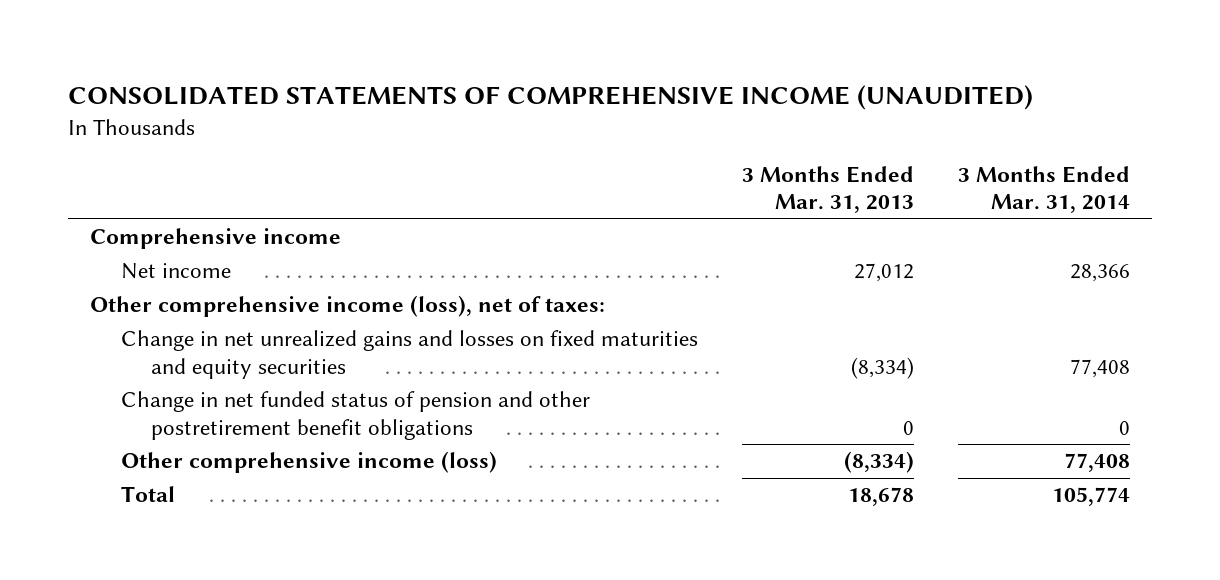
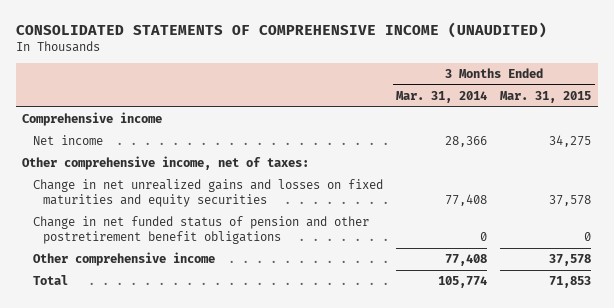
[741,165,914,214] 3 Months Ended Mar. 31, 2013 -> none
none -> [500,90,592,103] Mar. 31, 2015
[90,295,606,318] Other comprehensive income (loss), net of taxes: -> [22,156,310,171] Other comprehensive income, net of taxes:
[120,451,497,474] Other comprehensive income (loss) -> [32,252,215,267] Other comprehensive income

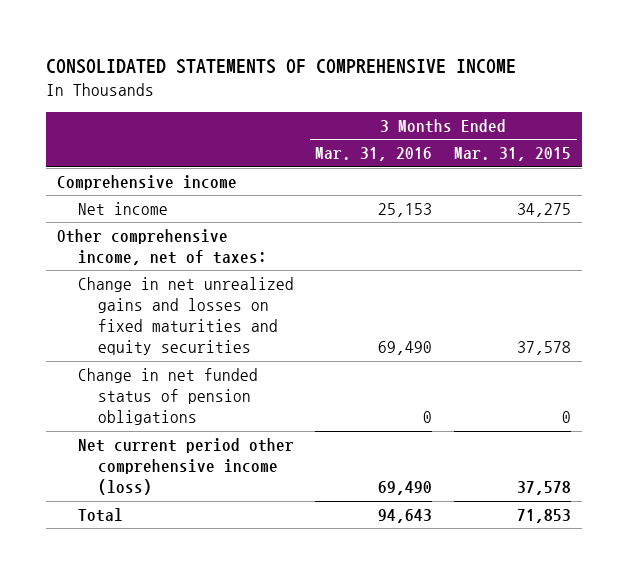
[15,21,547,38] CONSOLIDATED STATEMENTS OF COMPREHENSIVE INCOME (UNAUDITED) -> [46,59,517,75] CONSOLIDATED STATEMENTS OF COMPREHENSIVE INCOME
[396,90,488,103] Mar. 31, 2014 -> none
none -> [315,147,433,162] Mar. 31, 2016
[32,216,369,245] Change in net funded status of pension and other postretirement benefit obligations -> [77,368,258,426] Change in net funded status of pension obligations
[32,252,215,267] Other comprehensive income -> [77,438,294,496] Net current period other comprehensive income (loss)

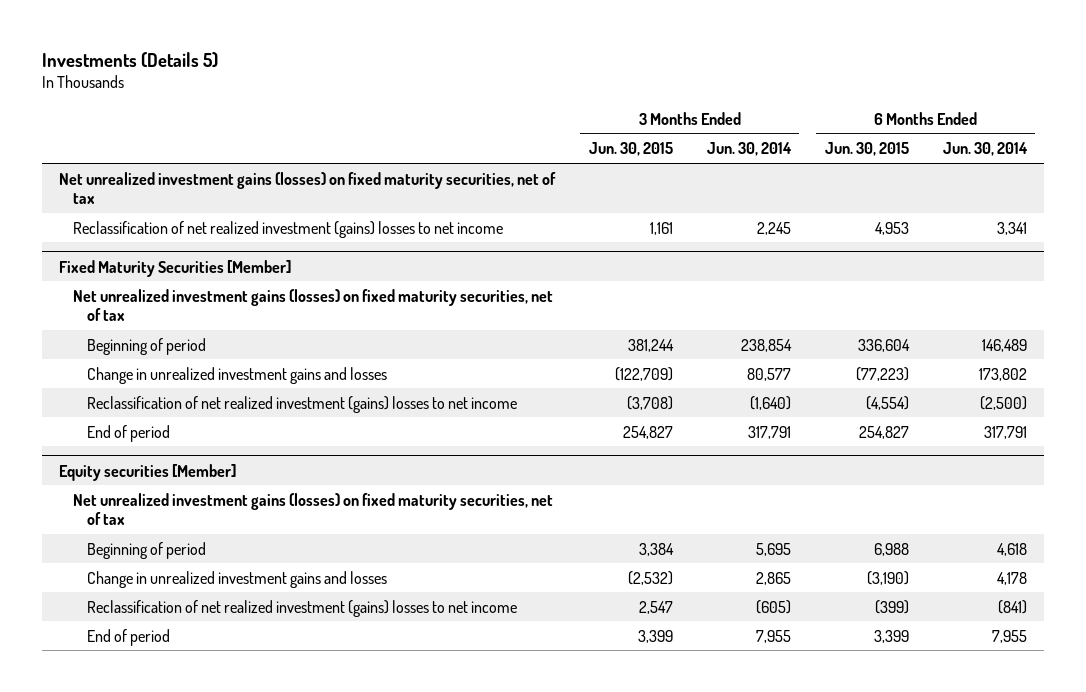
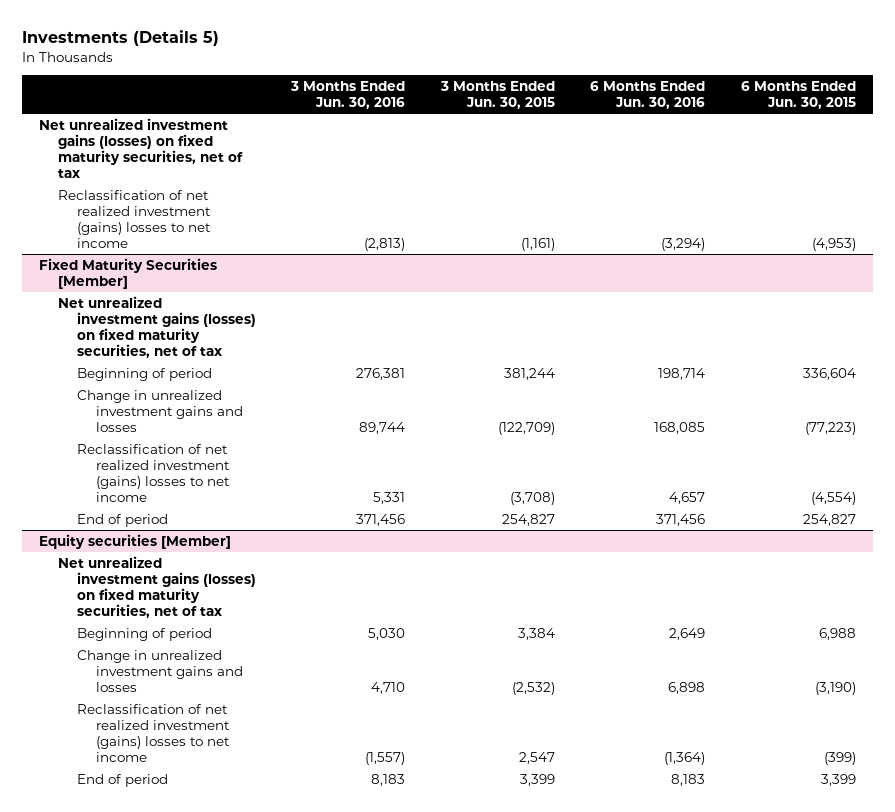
[706,142,792,157] Jun. 30, 2014 -> none
[942,142,1028,157] Jun. 30, 2014 -> none
none -> [290,81,406,110] 3 Months Ended Jun. 30, 2016
none -> [590,81,706,110] 6 Months Ended Jun. 30, 2016
[649,221,673,235] 1,161 -> [520,238,555,252] (1,161)
[874,221,909,235] 4,953 -> [811,238,856,252] (4,953)

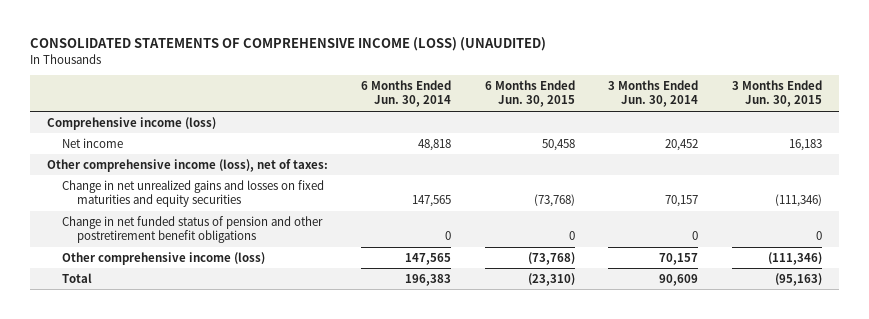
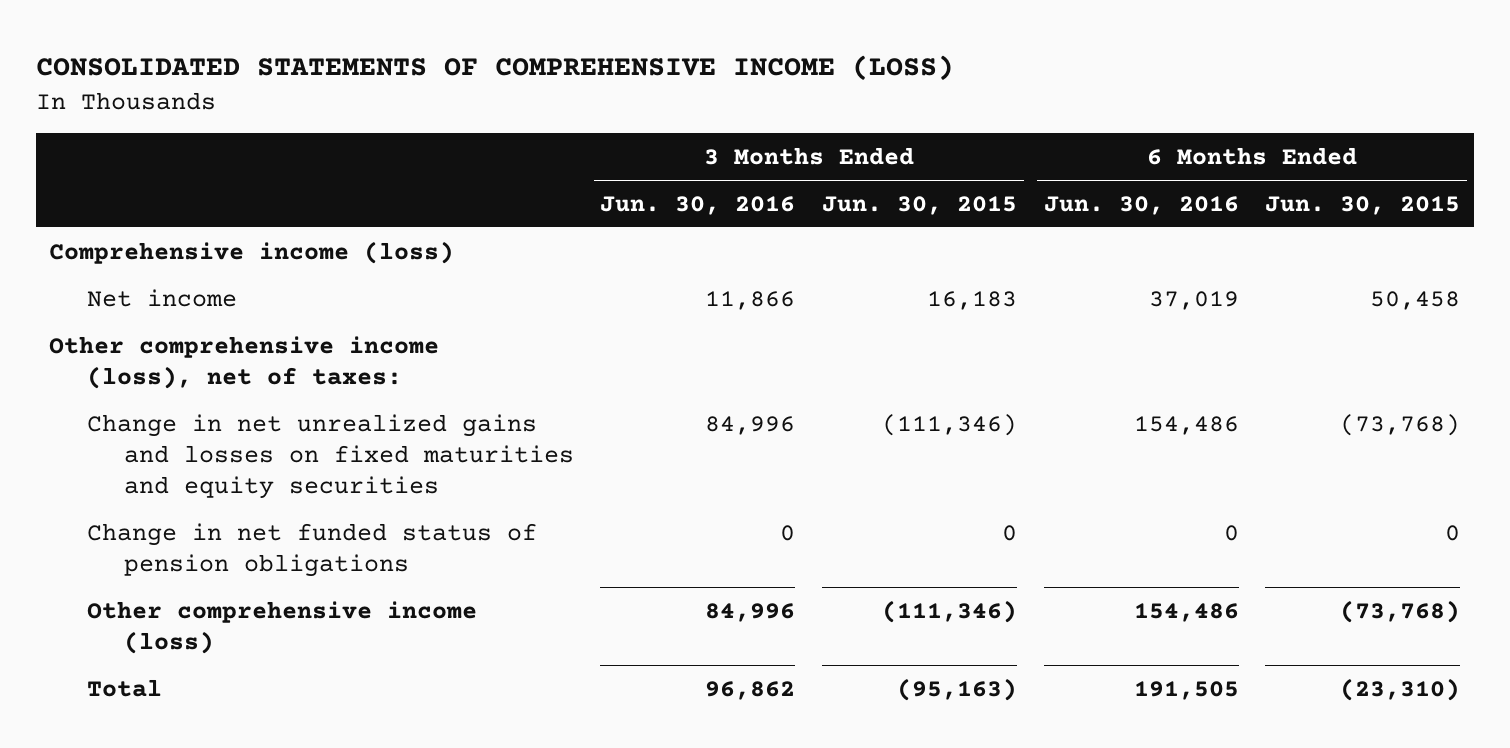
[30,37,547,52] CONSOLIDATED STATEMENTS OF COMPREHENSIVE INCOME (LOSS) (UNAUDITED) -> [36,54,955,81] CONSOLIDATED STATEMENTS OF COMPREHENSIVE INCOME (LOSS)
[361,80,452,108] 6 Months Ended Jun. 30, 2014 -> none
[608,80,699,108] 3 Months Ended Jun. 30, 2014 -> none
none -> [600,195,796,215] Jun. 30, 2016
none -> [1043,195,1239,215] Jun. 30, 2016
[61,215,323,244] Change in net funded status of pension and other postretirement benefit obligations -> [86,522,537,577] Change in net funded status of pension obligations

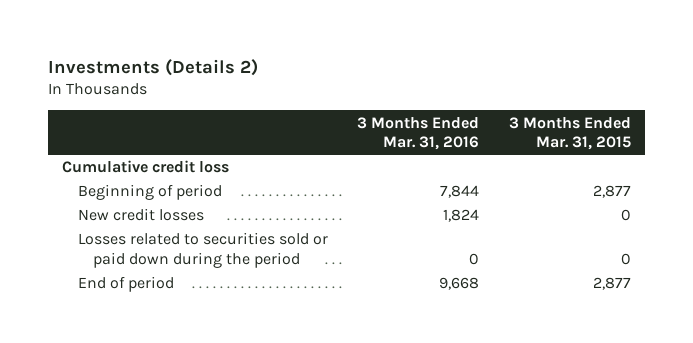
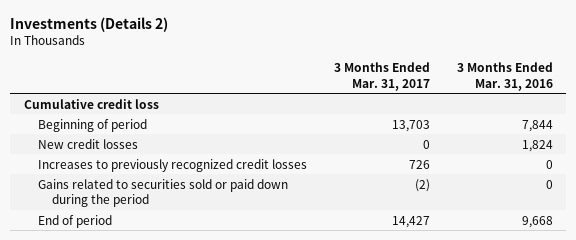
[508,116,631,151] 3 Months Ended Mar. 31, 2015 -> none
none -> [333,62,430,91] 3 Months Ended Mar. 31, 2017
none -> [37,158,307,172] Increases to previously recognized credit losses
[77,232,328,268] Losses related to securities sold or paid down during the period -> [37,178,288,208] Gains related to securities sold or paid down during the period

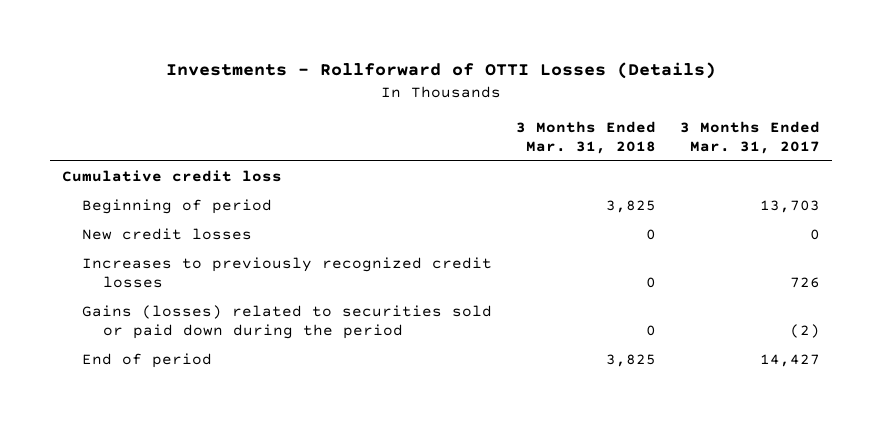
[10,17,169,33] Investments (Details 2) -> [165,61,716,79] Investments - Rollforward of OTTI Losses (Details)
[456,62,553,91] 3 Months Ended Mar. 31, 2016 -> none
none -> [516,121,657,154] 3 Months Ended Mar. 31, 2018
[37,178,288,208] Gains related to securities sold or paid down during the period -> [82,305,493,340] Gains (losses) related to securities sold or paid down during the period

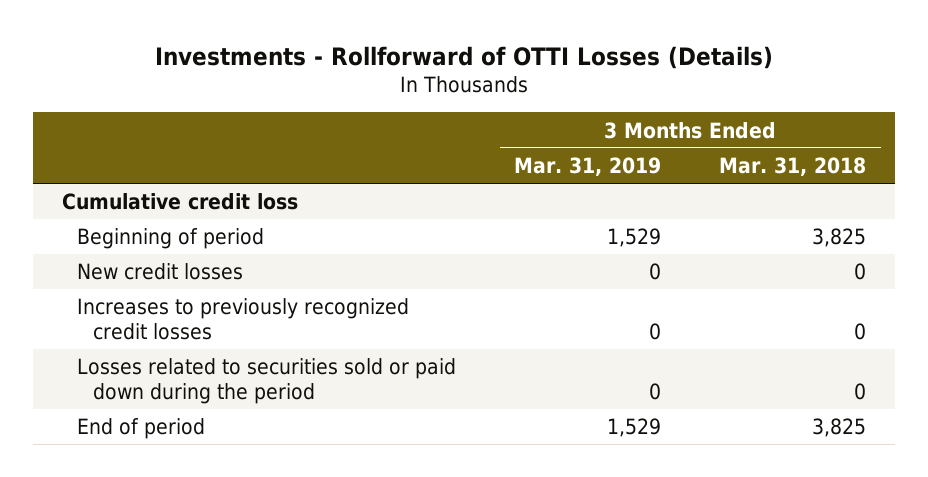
[679,121,820,154] 3 Months Ended Mar. 31, 2017 -> none
none -> [514,156,662,176] Mar. 31, 2019
[82,305,493,340] Gains (losses) related to securities sold or paid down during the period -> [77,358,457,404] Losses related to securities sold or paid down during the period

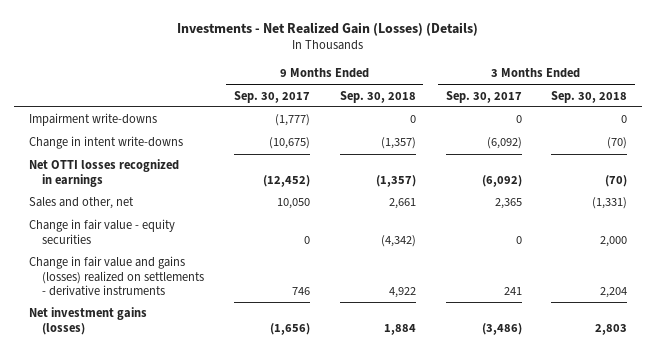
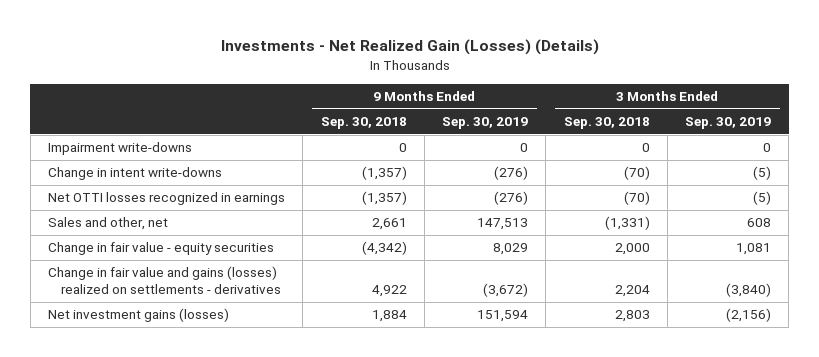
[233,90,310,103] Sep. 30, 2017 -> none
[445,90,522,103] Sep. 30, 2017 -> none
none -> [442,117,529,130] Sep. 30, 2019
none -> [685,117,772,130] Sep. 30, 2019
[28,256,204,296] Change in fair value and gains (losses) realized on settlements - derivative instruments -> [48,266,282,295] Change in fair value and gains (losses) realized on settlements - derivatives

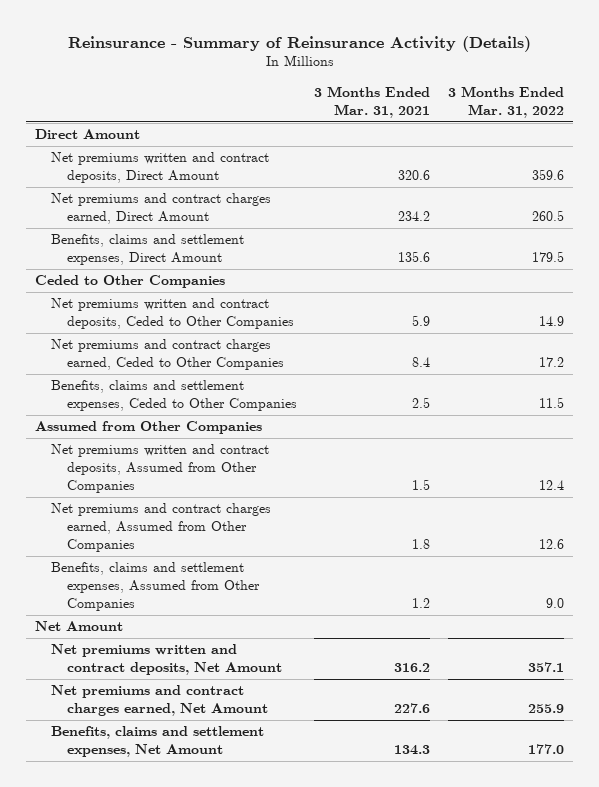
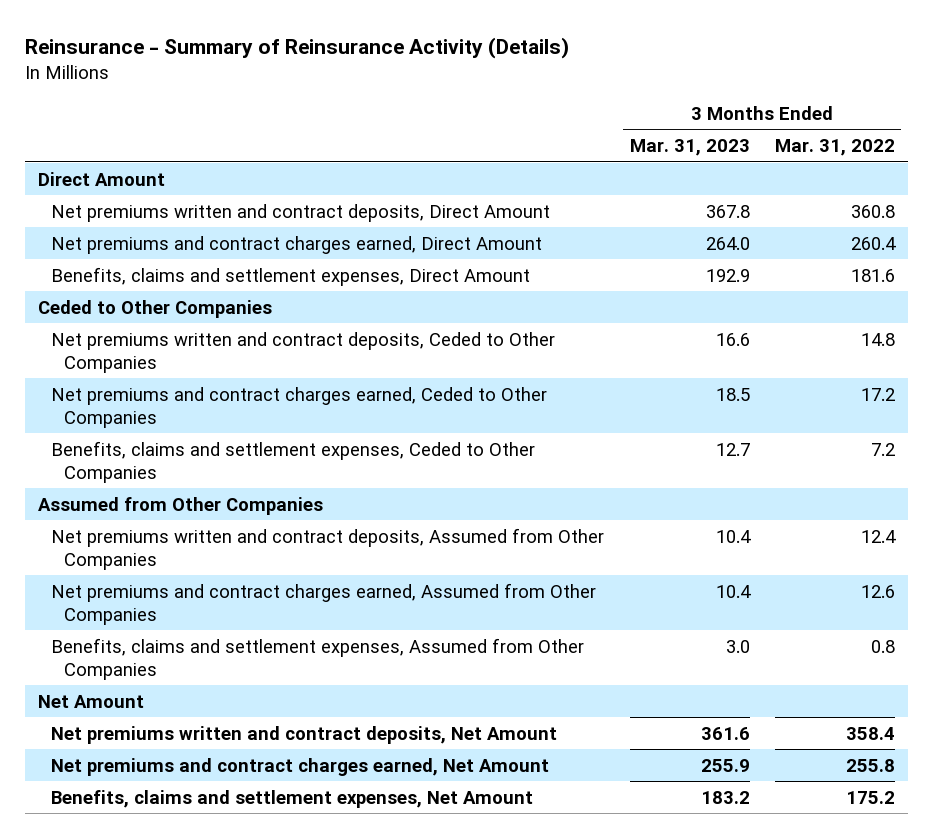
[314,85,431,118] 3 Months Ended Mar. 31, 2021 -> none
none -> [629,139,750,157] Mar. 31, 2023
[532,169,565,181] 359.6 -> [851,204,896,218] 360.8
[532,210,565,222] 260.5 -> [851,236,897,250] 260.4
[532,251,565,263] 179.5 -> [851,268,896,282] 181.6
[539,316,565,327] 14.9 -> [861,332,896,346] 14.8
[539,397,565,409] 11.5 -> [871,442,896,456] 7.2
[546,598,565,609] 9.0 -> [871,639,896,653] 0.8
[528,662,565,673] 357.1 -> [846,726,896,740] 358.4
[528,704,565,714] 255.9 -> [846,758,896,772] 255.8
[528,744,565,755] 177.0 -> [846,790,896,804] 175.2

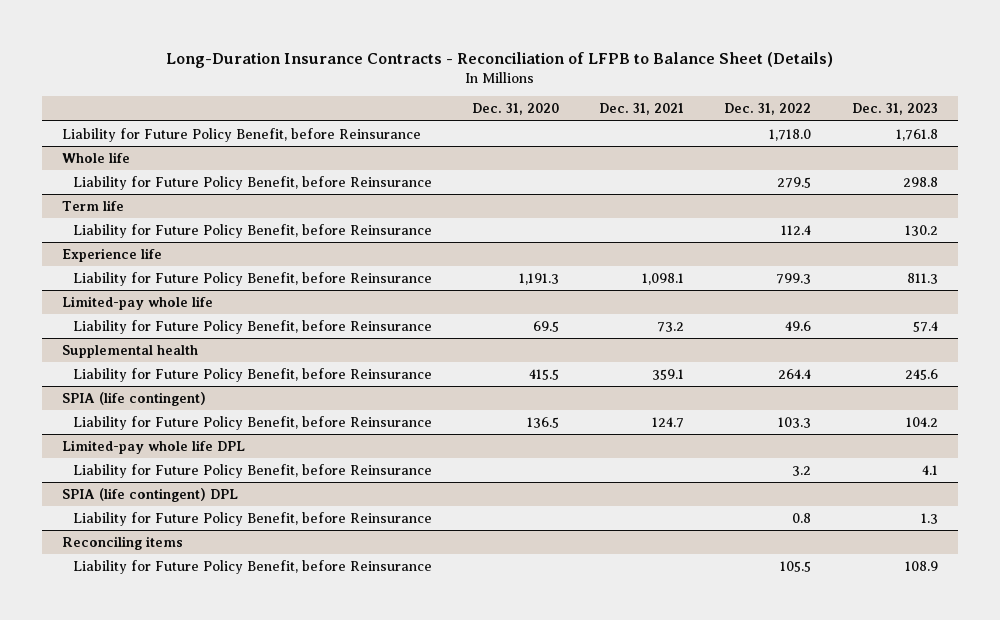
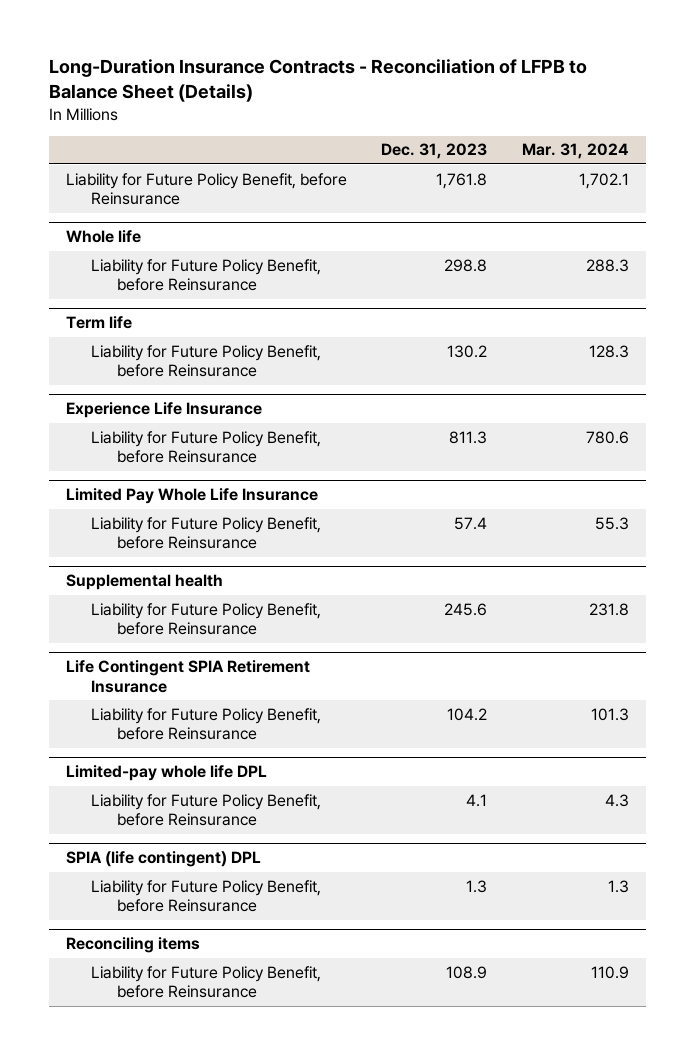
[472,103,560,116] Dec. 31, 2020 -> none
[599,103,685,116] Dec. 31, 2021 -> none
[724,103,812,116] Dec. 31, 2022 -> none
none -> [521,143,629,160] Mar. 31, 2024
[62,247,163,262] Experience life -> [65,402,262,419] Experience Life Insurance
[62,295,214,310] Limited-pay whole life -> [65,488,318,505] Limited Pay Whole Life Insurance
[62,391,207,406] SPIA (life contingent) -> [65,660,310,694] Life Contingent SPIA Retirement Insurance

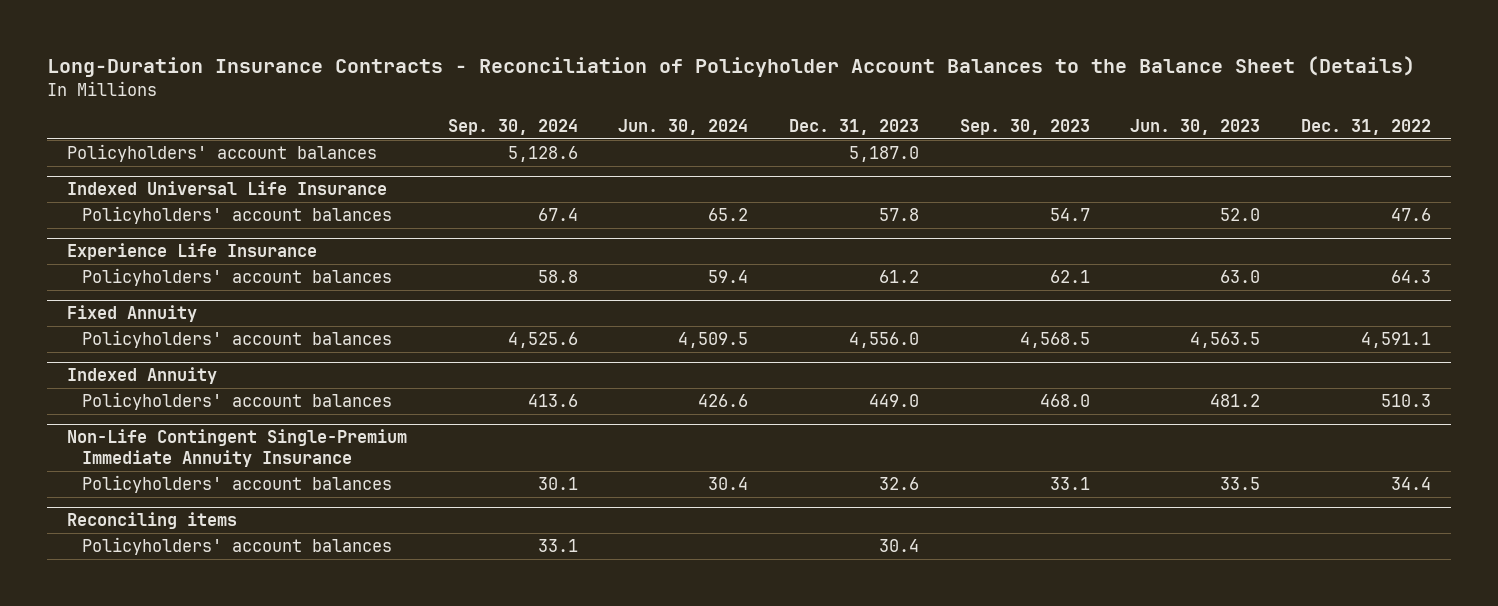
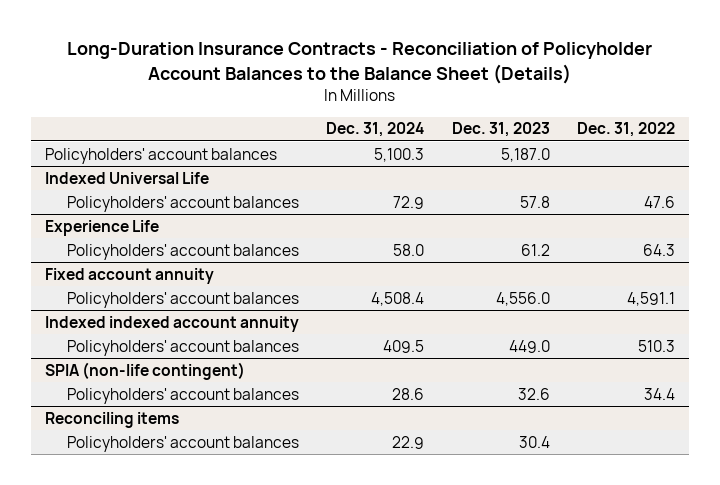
[447,118,578,135] Sep. 30, 2024 -> none
[618,118,749,135] Jun. 30, 2024 -> none
[959,118,1090,135] Sep. 30, 2023 -> none
[1130,118,1261,135] Jun. 30, 2023 -> none
none -> [326,122,425,138] Dec. 31, 2024
[66,181,387,196] Indexed Universal Life Insurance -> [44,171,209,184] Indexed Universal Life
[66,243,317,261] Experience Life Insurance -> [44,219,159,236] Experience Life
[66,305,197,323] Fixed Annuity -> [44,267,214,284] Fixed account annuity
[66,367,217,385] Indexed Annuity -> [44,315,299,332] Indexed indexed account annuity
[66,429,407,467] Non-Life Contingent Single-Premium Immediate Annuity Insurance -> [44,361,245,380] SPIA (non-life contingent)

